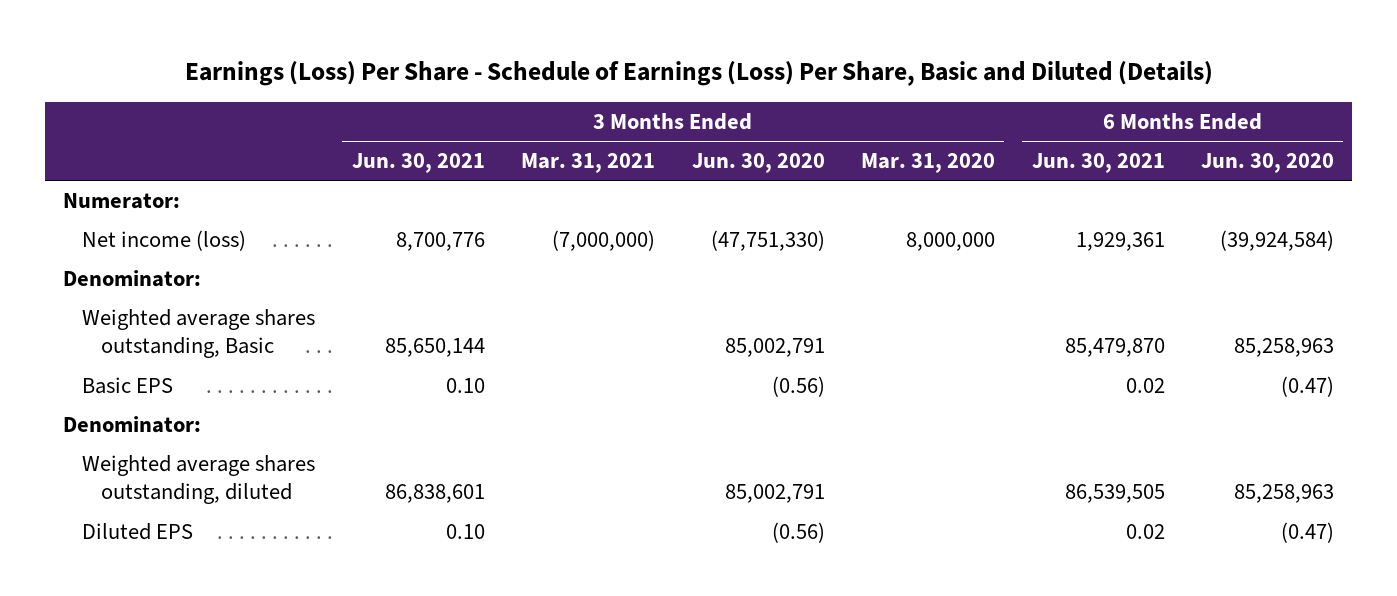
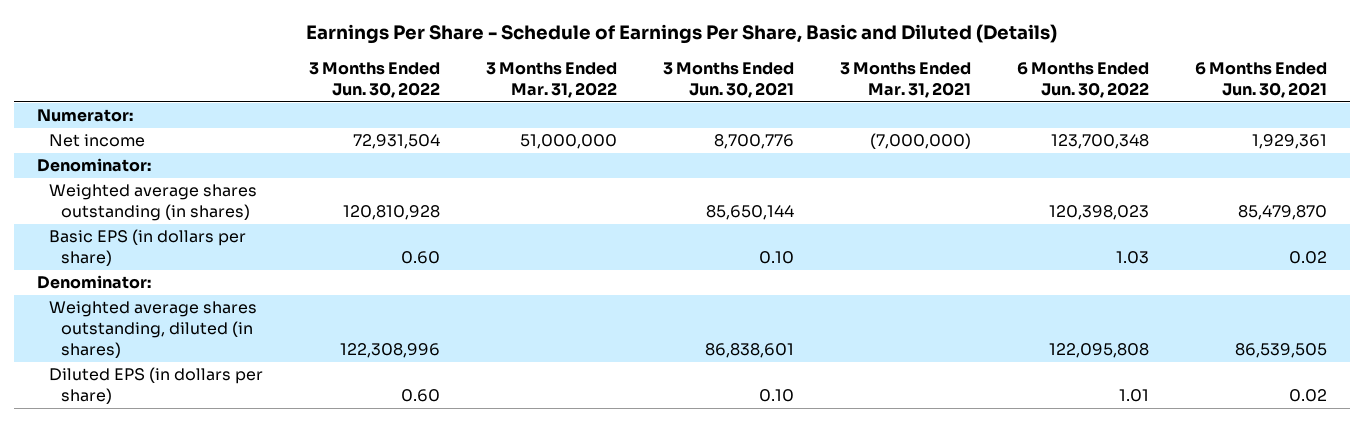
[184,60,1213,86] Earnings (Loss) Per Share - Schedule of Earnings (Loss) Per Share, Basic and Diluted (Details) -> [305,24,1057,45] Earnings Per Share - Schedule of Earnings Per Share, Basic and Diluted (Details)
[691,153,825,174] Jun. 30, 2020 -> none
[861,153,996,174] Mar. 31, 2020 -> none
[1201,153,1335,174] Jun. 30, 2020 -> none
none -> [308,61,440,98] 3 Months Ended Jun. 30, 2022
none -> [485,61,617,98] 3 Months Ended Mar. 31, 2022
none -> [1016,61,1149,98] 6 Months Ended Jun. 30, 2022
[82,229,247,251] Net income (loss) -> [48,134,145,148] Net income
[82,308,316,359] Weighted average shares outstanding, Basic -> [48,184,257,222] Weighted average shares outstanding (in shares)
[82,376,174,394] Basic EPS -> [48,229,246,267] Basic EPS (in dollars per share)
[82,454,316,505] Weighted average shares outstanding, diluted -> [48,301,257,359] Weighted average shares outstanding, diluted (in shares)
[82,522,194,540] Diluted EPS -> [48,367,263,405] Diluted EPS (in dollars per share)

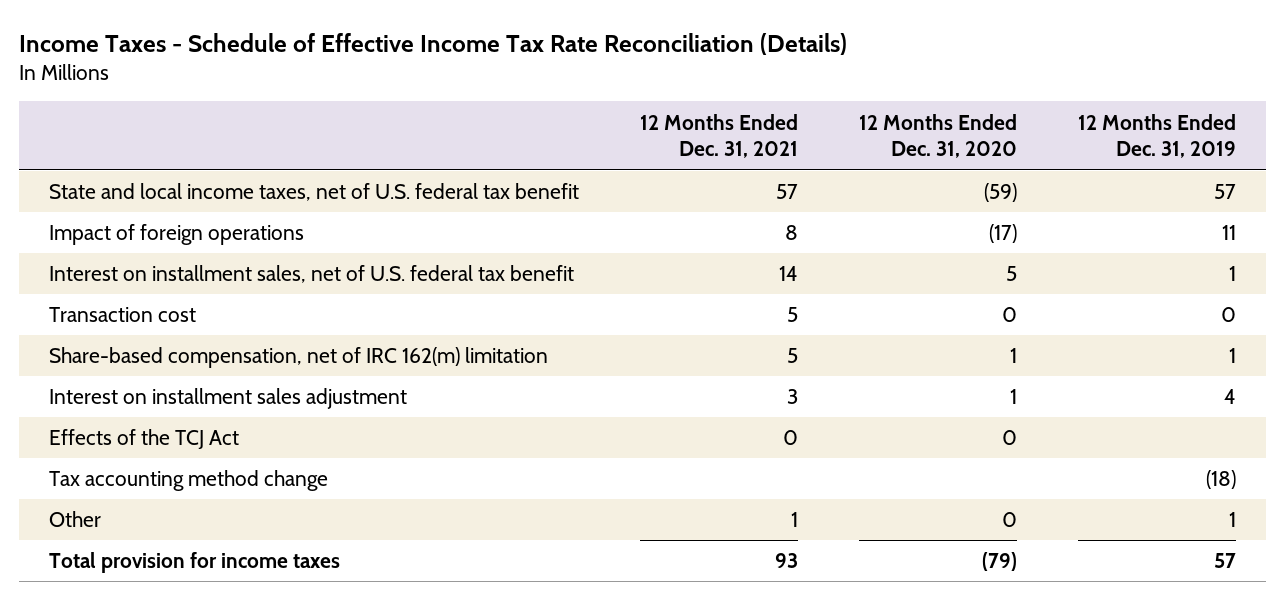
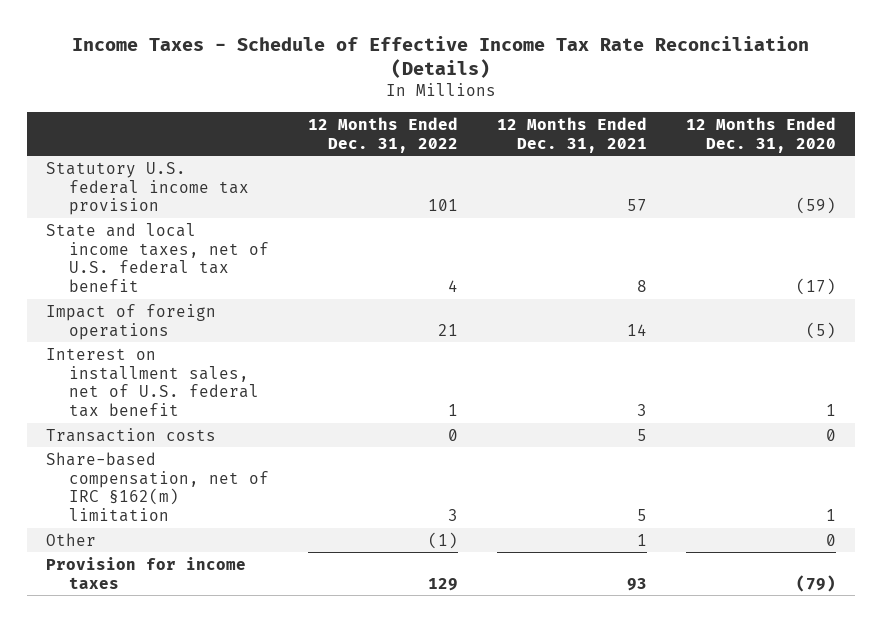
[1077,113,1236,159] 12 Months Ended Dec. 31, 2019 -> none
none -> [308,116,459,153] 12 Months Ended Dec. 31, 2022
[49,388,408,410] Interest on installment sales adjustment -> none
[49,429,240,450] Effects of the TCJ Act -> none
[49,470,329,492] Tax accounting method change -> none
none -> [46,161,250,216] Statutory U.S. federal income tax provision
[776,184,799,200] 57 -> [637,280,648,293] 8
[984,183,1018,203] (59) -> [795,278,836,296] (17)
[785,225,799,241] 8 -> [627,323,648,336] 14
[989,224,1018,244] (17) -> [805,321,836,339] (5)
[779,266,799,282] 14 -> [637,404,648,417] 3
[1006,266,1018,282] 5 -> [825,404,836,417] 1
[49,307,197,323] Transaction cost -> [46,427,217,442] Transaction costs
[49,347,549,369] Share-based compensation, net of IRC 162(m) limitation -> [46,451,270,523] Share-based compensation, net of IRC §162(m) limitation
[49,552,341,574] Total provision for income taxes -> [46,556,247,589] Provision for income taxes

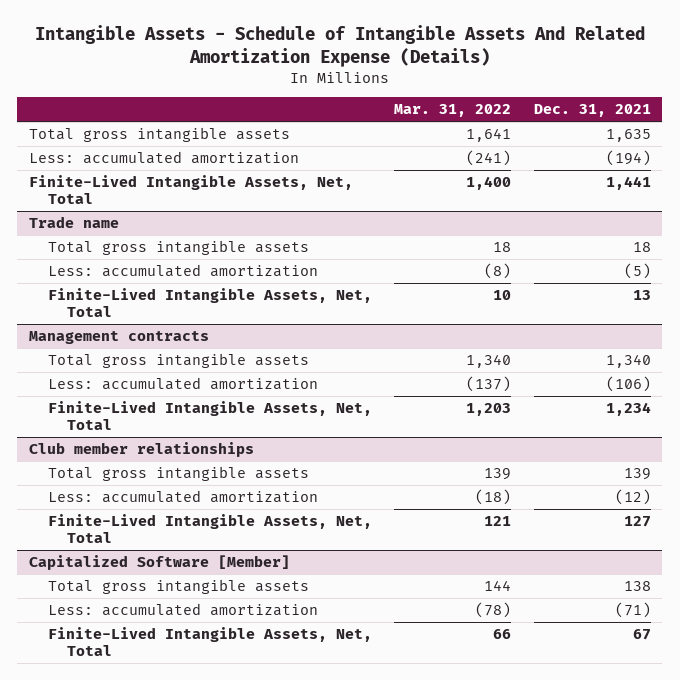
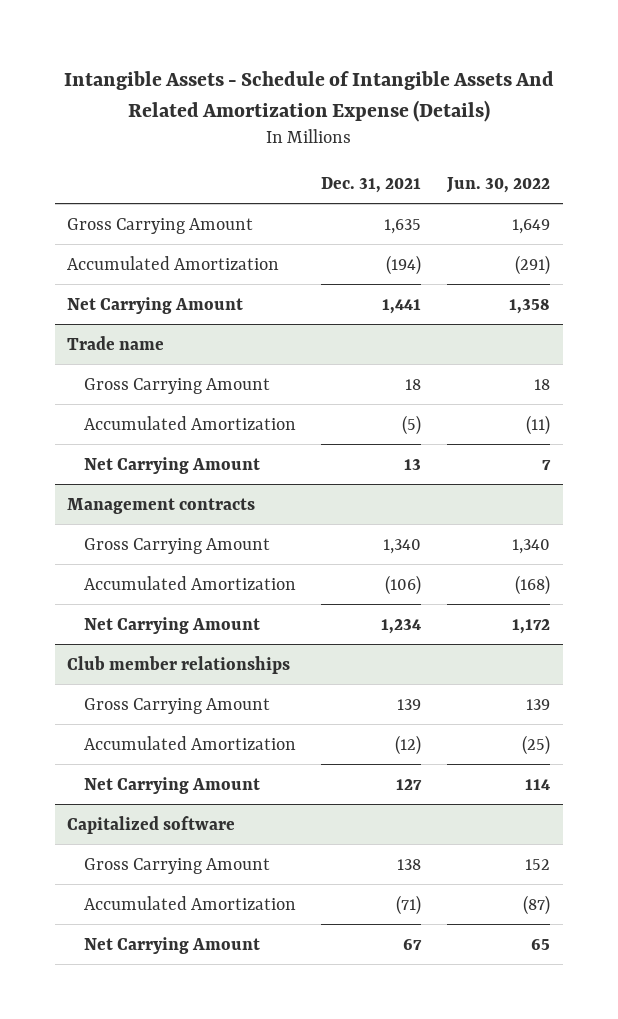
[394,104,512,118] Mar. 31, 2022 -> none
none -> [446,177,551,194] Jun. 30, 2022
[28,126,290,142] Total gross intangible assets -> [67,217,254,234] Gross Carrying Amount
[28,150,299,164] Less: accumulated amortization -> [67,255,280,270] Accumulated Amortization
[28,174,353,204] Finite-Lived Intangible Assets, Net, Total -> [67,296,244,314] Net Carrying Amount
[47,239,309,255] Total gross intangible assets -> [83,377,270,394] Gross Carrying Amount
[47,263,318,277] Less: accumulated amortization -> [83,415,296,430] Accumulated Amortization
[47,287,372,317] Finite-Lived Intangible Assets, Net, Total -> [83,456,260,474] Net Carrying Amount
[47,352,309,368] Total gross intangible assets -> [83,537,270,554] Gross Carrying Amount
[47,376,318,390] Less: accumulated amortization -> [83,575,296,590] Accumulated Amortization
[47,400,372,430] Finite-Lived Intangible Assets, Net, Total -> [83,616,260,634] Net Carrying Amount
[47,465,309,481] Total gross intangible assets -> [83,697,270,714] Gross Carrying Amount
[47,489,318,503] Less: accumulated amortization -> [83,735,296,750] Accumulated Amortization
[47,513,372,543] Finite-Lived Intangible Assets, Net, Total -> [83,776,260,794] Net Carrying Amount
[28,554,290,570] Capitalized Software [Member] -> [67,815,236,834] Capitalized software
[47,578,309,594] Total gross intangible assets -> [83,857,270,874] Gross Carrying Amount
[47,602,318,616] Less: accumulated amortization -> [83,895,296,910] Accumulated Amortization
[47,626,372,656] Finite-Lived Intangible Assets, Net, Total -> [83,936,260,954] Net Carrying Amount

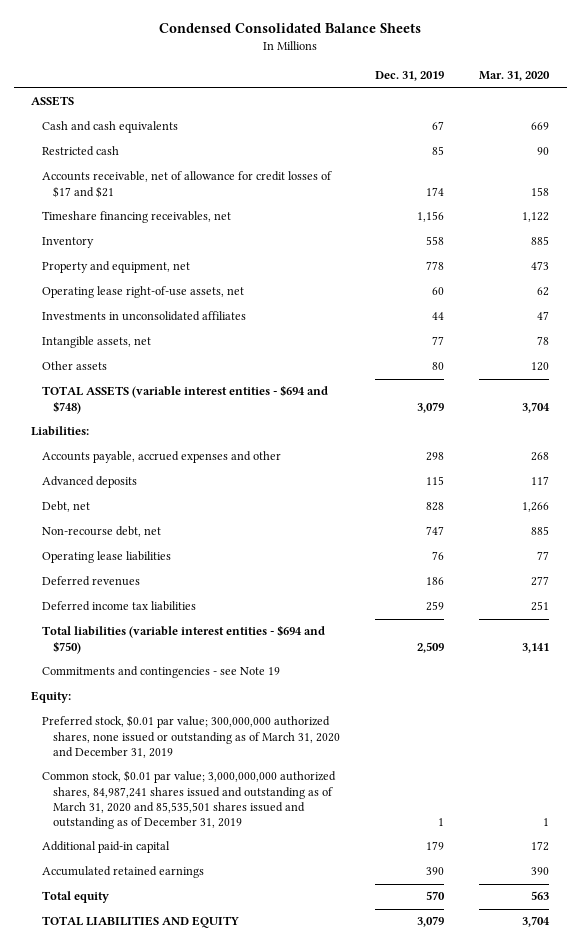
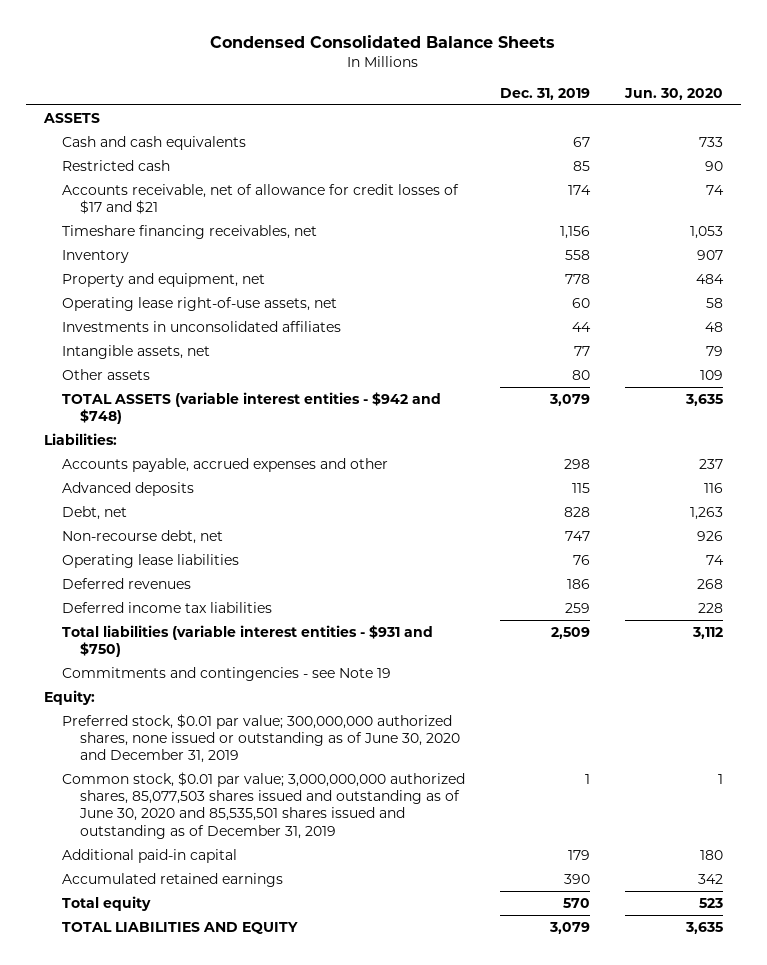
[479,71,551,82] Mar. 31, 2020 -> none
none -> [624,87,724,100] Jun. 30, 2020
[41,385,328,414] TOTAL ASSETS (variable interest entities - $694 and $748) -> [62,391,442,425] TOTAL ASSETS (variable interest entities - $942 and $748)
[41,625,325,654] Total liabilities (variable interest entities - $694 and $750) -> [62,624,434,658] Total liabilities (variable interest entities - $931 and $750)
[41,715,340,758] Preferred stock, $0.01 par value; 300,000,000 authorized shares, none issued or outstanding as of March 31, 2020 and December 31, 2019 -> [62,713,461,764] Preferred stock, $0.01 par value; 300,000,000 authorized shares, none issued or outstanding as of June 30, 2020 and December 31, 2019
[41,770,336,829] Common stock, $0.01 par value; 3,000,000,000 authorized shares, 84,987,241 shares issued and outstanding as of March 31, 2020 and 85,535,501 shares issued and outstanding as of December 31, 2019 -> [62,771,466,839] Common stock, $0.01 par value; 3,000,000,000 authorized shares, 85,077,503 shares issued and outstanding as of June 30, 2020 and 85,535,501 shares issued and outstanding as of December 31, 2019

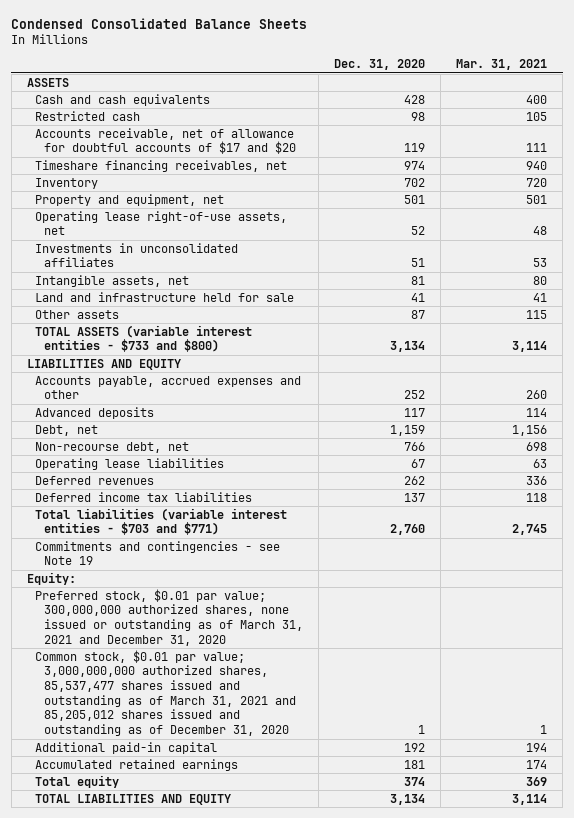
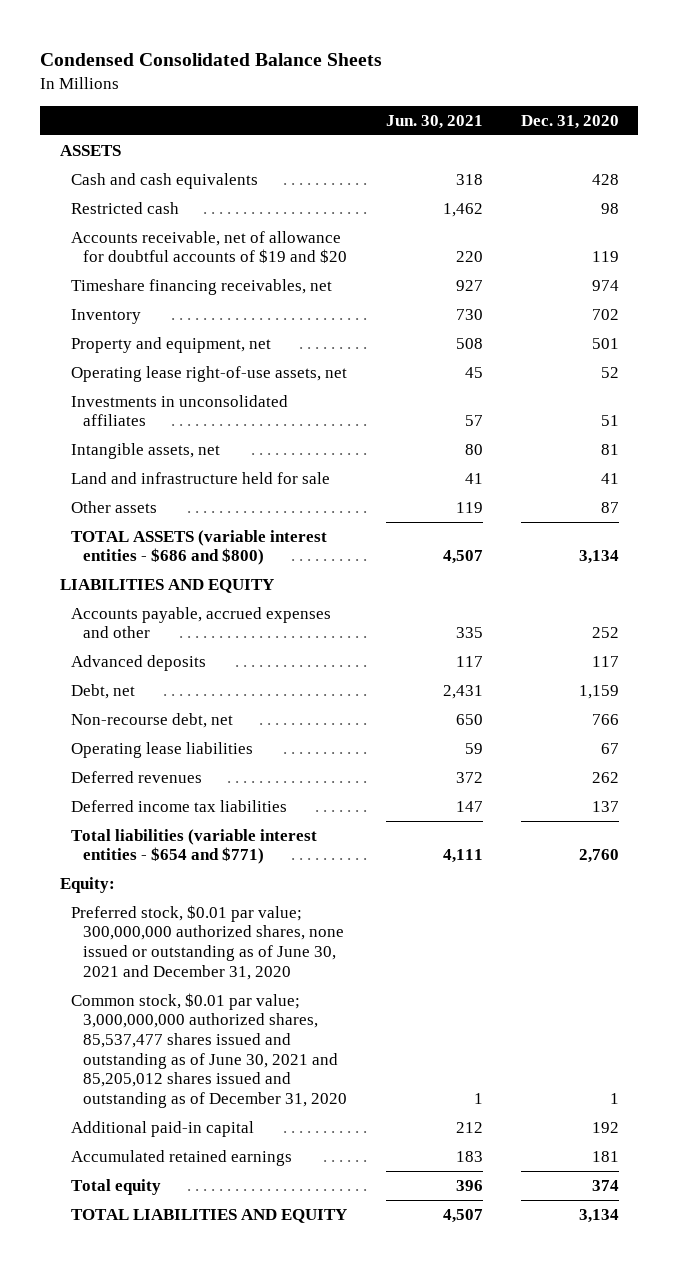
[456,59,548,71] Mar. 31, 2021 -> none
none -> [385,114,483,129] Jun. 30, 2021
[35,127,296,155] Accounts receivable, net of allowance for doubtful accounts of $17 and $20 -> [71,230,348,264] Accounts receivable, net of allowance for doubtful accounts of $19 and $20
[35,324,253,353] TOTAL ASSETS (variable interest entities - $733 and $800) -> [71,529,328,566] TOTAL ASSETS (variable interest entities - $686 and $800)
[35,540,281,566] Commitments and contingencies - see Note 19 -> none
[35,507,288,536] Total liabilities (variable interest entities - $703 and $771) -> [71,828,318,865] Total liabilities (variable interest entities - $654 and $771)
[35,588,303,646] Preferred stock, $0.01 par value; 300,000,000 authorized shares, none issued or outstanding as of March 31, 2021 and December 31, 2020 -> [71,904,345,980] Preferred stock, $0.01 par value; 300,000,000 authorized shares, none issued or outstanding as of June 30, 2021 and December 31, 2020
[35,649,296,737] Common stock, $0.01 par value; 3,000,000,000 authorized shares, 85,537,477 shares issued and outstanding as of March 31, 2021 and 85,205,012 shares issued and outstanding as of December 31, 2020 -> [71,992,348,1109] Common stock, $0.01 par value; 3,000,000,000 authorized shares, 85,537,477 shares issued and outstanding as of June 30, 2021 and 85,205,012 shares issued and outstanding as of December 31, 2020

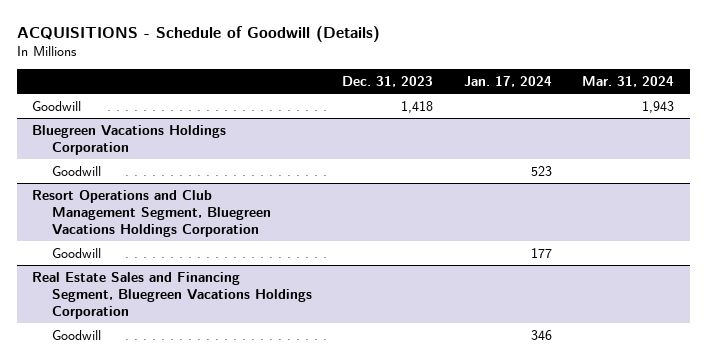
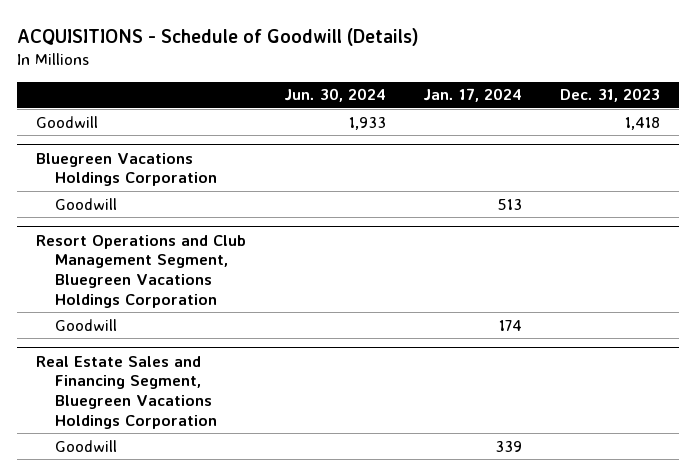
[582,75,675,87] Mar. 31, 2024 -> none
none -> [283,88,386,103] Jun. 30, 2024
[530,165,552,176] 523 -> [497,198,523,210] 513
[530,247,552,258] 177 -> [499,319,523,331] 174
[530,329,552,340] 346 -> [495,440,523,452] 339

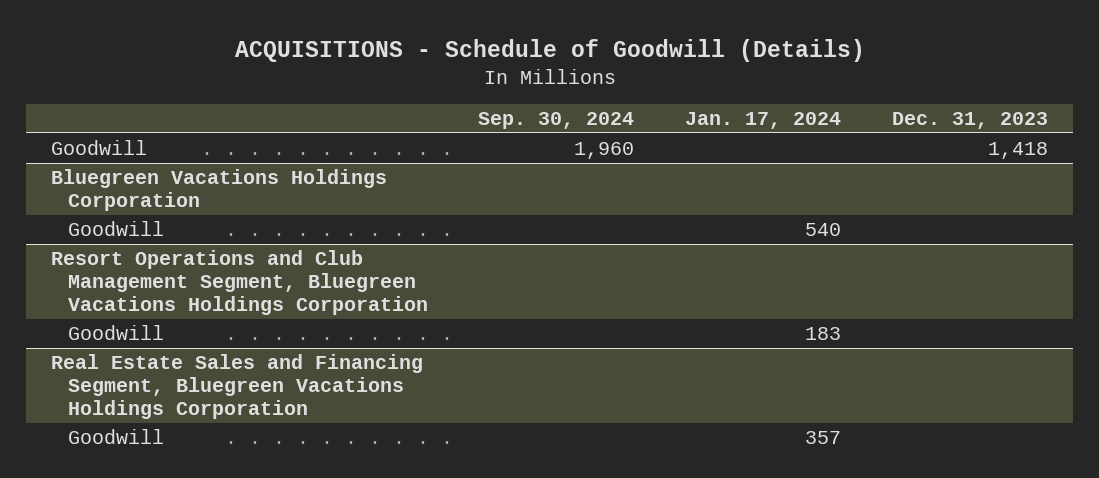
[283,88,386,103] Jun. 30, 2024 -> none
none -> [478,111,635,129] Sep. 30, 2024
[497,198,523,210] 513 -> [805,222,842,236] 540
[499,319,523,331] 174 -> [805,326,842,340] 183
[495,440,523,452] 339 -> [805,430,842,444] 357

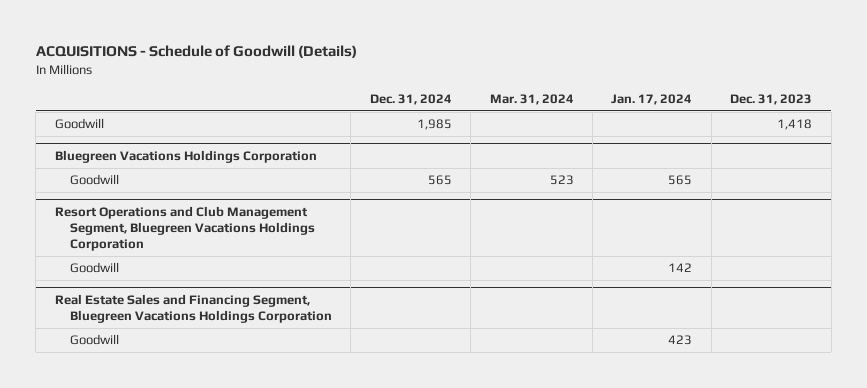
[478,111,635,129] Sep. 30, 2024 -> none
none -> [369,94,452,106] Dec. 31, 2024
none -> [489,94,574,106] Mar. 31, 2024
[805,222,842,236] 540 -> [668,175,693,186] 565
[805,326,842,340] 183 -> [668,263,693,273] 142
[805,430,842,444] 357 -> [668,335,693,346] 423

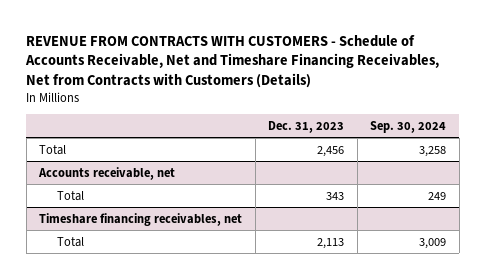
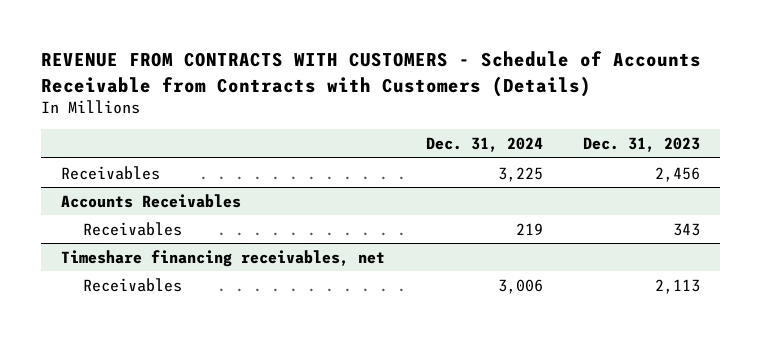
[25,34,440,88] REVENUE FROM CONTRACTS WITH CUSTOMERS - Schedule of Accounts Receivable, Net and Timeshare Financing Receivables, Net from Contracts with Customers (Details) -> [41,51,702,97] REVENUE FROM CONTRACTS WITH CUSTOMERS - Schedule of Accounts Receivable from Contracts with Customers (Details)
[370,121,447,134] Sep. 30, 2024 -> none
none -> [425,137,543,153] Dec. 31, 2024
[39,144,67,155] Total -> [61,165,161,180] Receivables
[38,166,176,180] Accounts receivable, net -> [61,193,242,208] Accounts Receivables
[57,190,85,201] Total -> [82,221,182,236] Receivables
[57,236,85,247] Total -> [82,277,182,292] Receivables

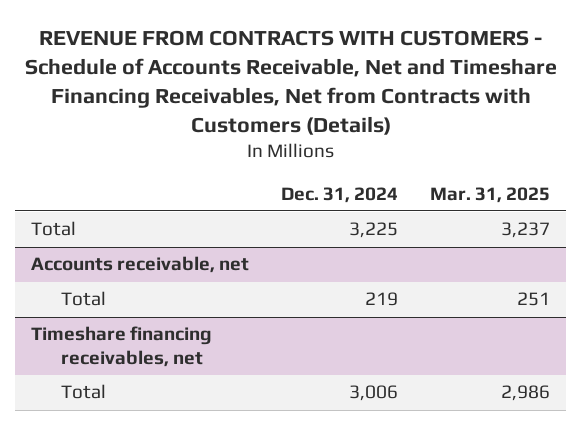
[41,51,702,97] REVENUE FROM CONTRACTS WITH CUSTOMERS - Schedule of Accounts Receivable from Contracts with Customers (Details) -> [24,29,557,135] REVENUE FROM CONTRACTS WITH CUSTOMERS - Schedule of Accounts Receivable, Net and Timeshare Financing Receivables, Net from Contracts with Customers (Details)
[583,137,701,153] Dec. 31, 2023 -> none
none -> [430,186,551,203] Mar. 31, 2025
[61,165,161,180] Receivables -> [31,221,77,237] Total
[61,193,242,208] Accounts Receivables -> [31,256,250,274] Accounts receivable, net
[82,221,182,236] Receivables -> [61,291,107,307] Total
[82,277,182,292] Receivables -> [61,384,107,400] Total

